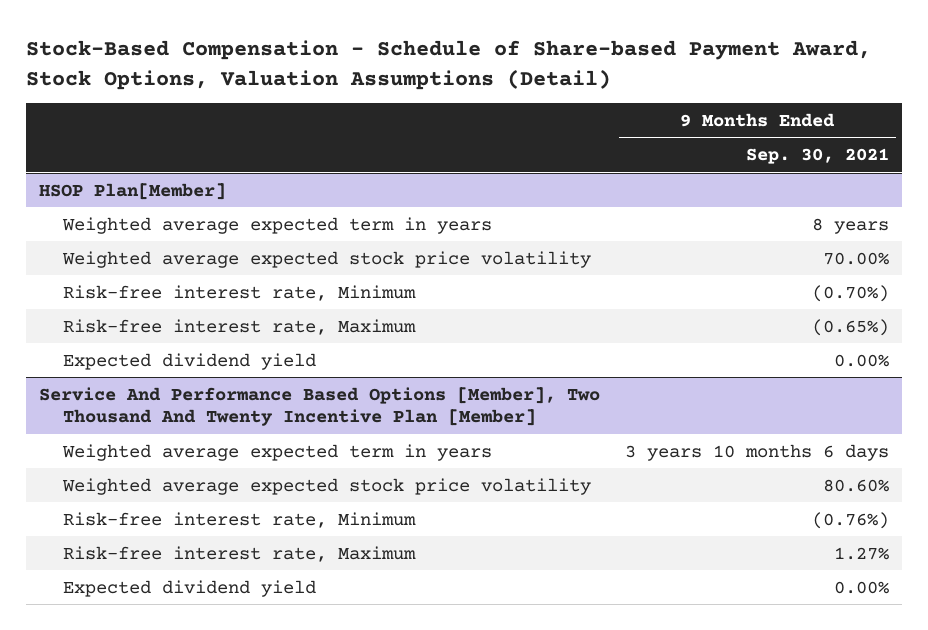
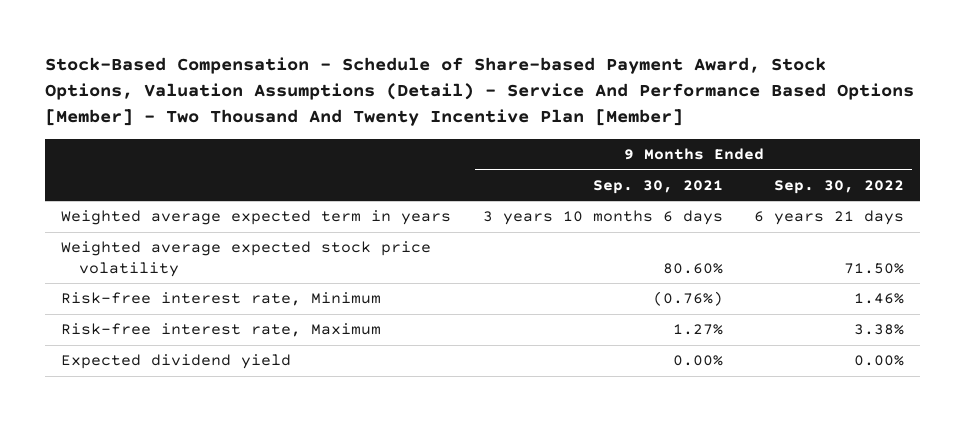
[25,40,871,90] Stock-Based Compensation - Schedule of Share-based Payment Award, Stock Options, Valuation Assumptions (Detail) -> [44,57,914,127] Stock-Based Compensation - Schedule of Share-based Payment Award, Stock Options, Valuation Assumptions (Detail) - Service And Performance Based Options [Member] - Two Thousand And Twenty Incentive Plan [Member]
none -> [774,179,905,194] Sep. 30, 2022
[38,182,226,200] HSOP Plan[Member] -> none
[61,216,492,234] Weighted average expected term in years -> none
[61,250,591,268] Weighted average expected stock price volatility -> none
[62,284,416,301] Risk-free interest rate, Minimum -> none
[62,318,416,335] Risk-free interest rate, Maximum -> none
[62,352,316,370] Expected dividend yield -> none
[38,386,600,427] Service And Performance Based Options [Member], Two Thousand And Twenty Incentive Plan [Member] -> none

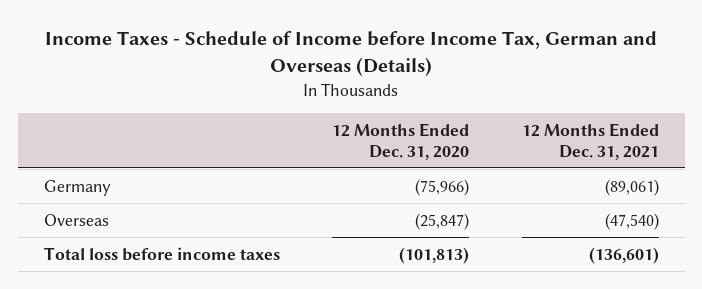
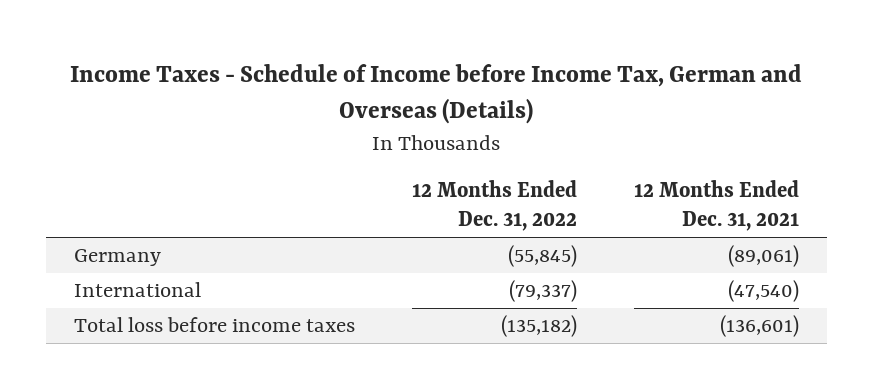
[332,122,470,160] 12 Months Ended Dec. 31, 2020 -> none
none -> [411,180,577,232] 12 Months Ended Dec. 31, 2022
[43,213,109,226] Overseas -> [74,282,202,298] International

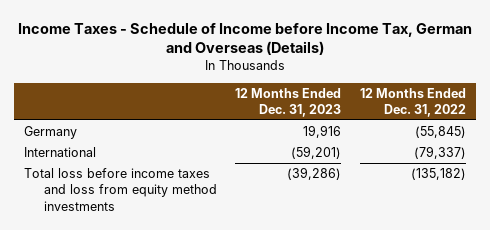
[633,180,799,232] 12 Months Ended Dec. 31, 2021 -> none
none -> [235,87,342,118] 12 Months Ended Dec. 31, 2023
[74,317,356,333] Total loss before income taxes -> [23,167,217,211] Total loss before income taxes and loss from equity method investments

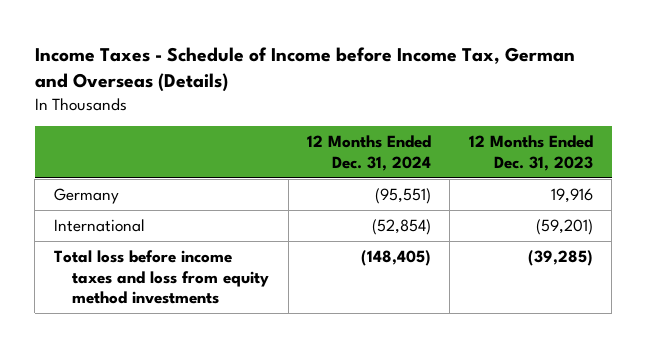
[360,87,467,118] 12 Months Ended Dec. 31, 2022 -> none
none -> [307,135,432,171] 12 Months Ended Dec. 31, 2024
[287,166,342,180] (39,286) -> [527,249,593,266] (39,285)

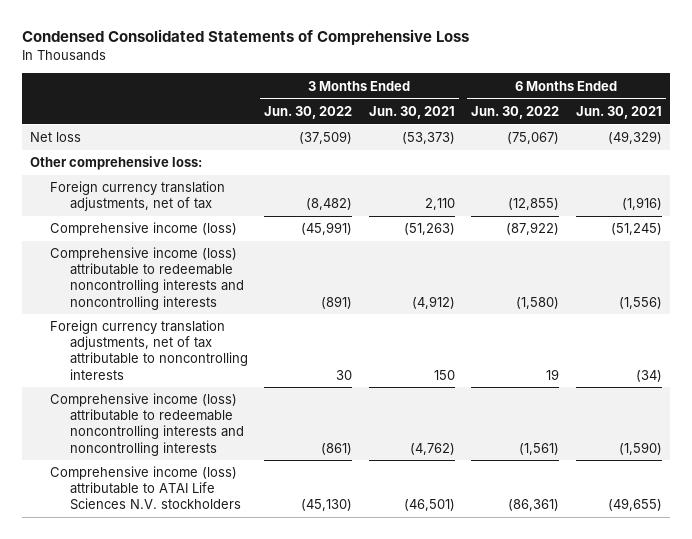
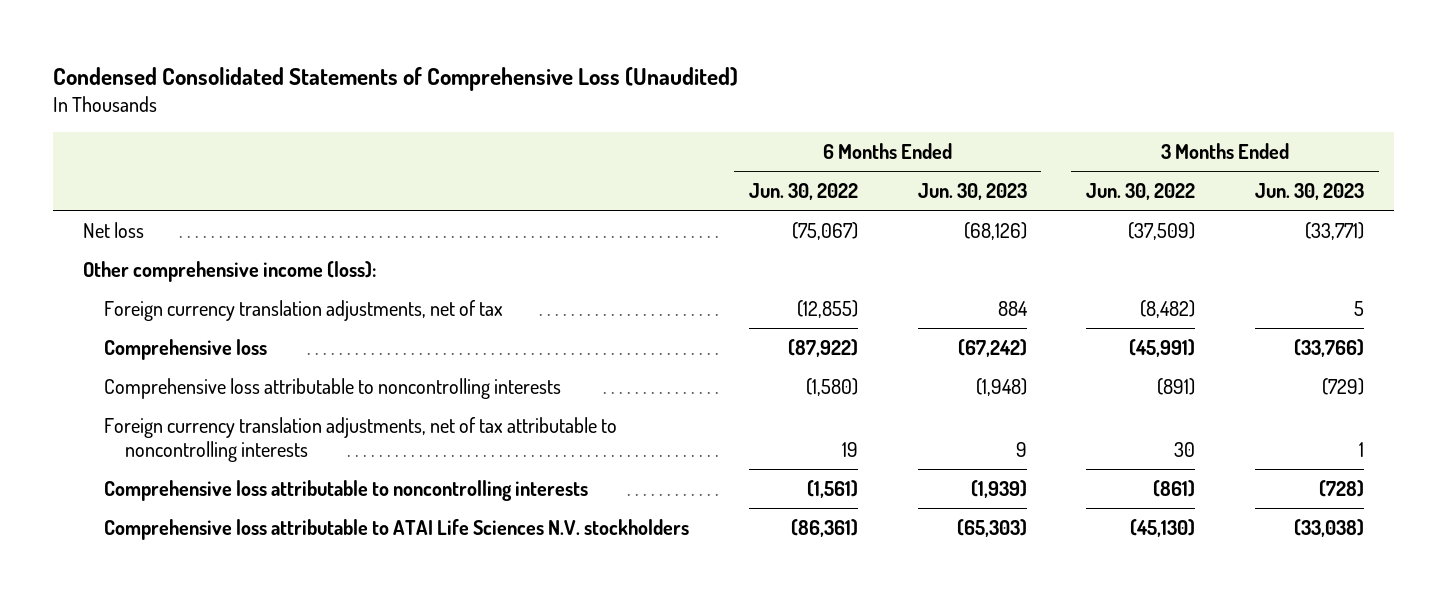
[21,29,469,46] Condensed Consolidated Statements of Comprehensive Loss -> [53,66,739,91] Condensed Consolidated Statements of Comprehensive Loss (Unaudited)
[368,105,455,119] Jun. 30, 2021 -> none
[575,105,662,119] Jun. 30, 2021 -> none
none -> [917,183,1027,201] Jun. 30, 2023
none -> [1254,183,1364,201] Jun. 30, 2023
[30,156,203,171] Other comprehensive loss: -> [83,260,377,282] Other comprehensive income (loss):
[49,222,237,237] Comprehensive income (loss) -> [104,338,268,360] Comprehensive loss
[49,247,244,310] Comprehensive income (loss) attributable to redeemable noncontrolling interests and noncontrolling interests -> [104,377,562,399] Comprehensive loss attributable to noncontrolling interests
[49,393,244,456] Comprehensive income (loss) attributable to redeemable noncontrolling interests and noncontrolling interests -> [104,479,589,501] Comprehensive loss attributable to noncontrolling interests
[49,466,241,511] Comprehensive income (loss) attributable to ATAI Life Sciences N.V. stockholders -> [104,518,690,540] Comprehensive loss attributable to ATAI Life Sciences N.V. stockholders

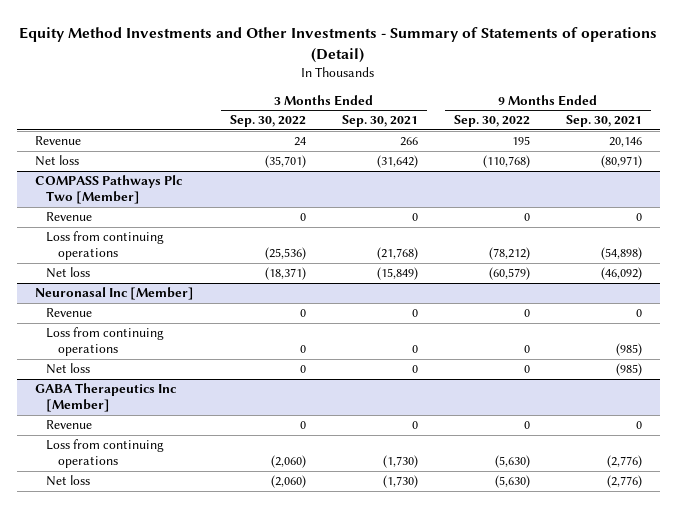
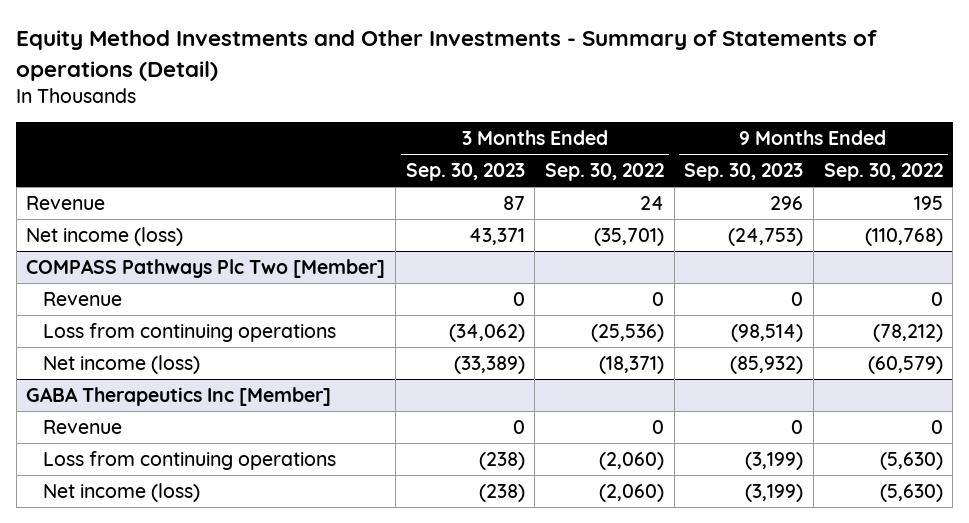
[341,115,418,128] Sep. 30, 2021 -> none
[565,115,642,128] Sep. 30, 2021 -> none
none -> [405,163,525,182] Sep. 30, 2023
none -> [684,163,804,182] Sep. 30, 2023
[35,155,80,167] Net loss -> [26,226,184,246] Net income (loss)
[35,287,195,301] Neuronasal Inc [Member] -> none
[46,308,93,318] Revenue -> none
[46,327,165,356] Loss from continuing operations -> none
[46,363,91,375] Net loss -> none
[46,267,91,279] Net loss -> [43,354,201,374] Net income (loss)
[46,475,91,487] Net loss -> [43,482,201,502] Net income (loss)

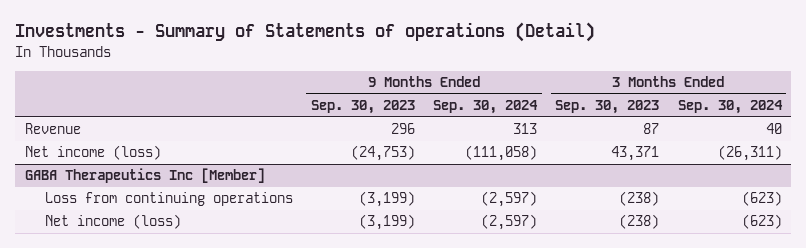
[16,30,878,81] Equity Method Investments and Other Investments - Summary of Statements of operations (Detail) -> [15,22,596,43] Investments - Summary of Statements of operations (Detail)
[544,163,664,182] Sep. 30, 2022 -> none
[823,163,943,182] Sep. 30, 2022 -> none
none -> [433,100,539,115] Sep. 30, 2024
none -> [677,100,783,115] Sep. 30, 2024
[26,258,386,278] COMPASS Pathways Plc Two [Member] -> none
[43,291,123,306] Revenue -> none
[43,322,337,342] Loss from continuing operations -> none
[43,354,201,374] Net income (loss) -> none
[43,419,123,434] Revenue -> none

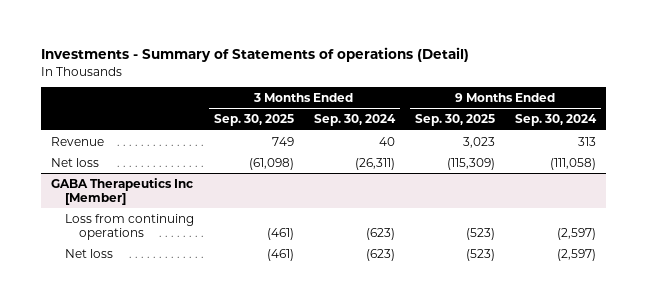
[310,100,415,115] Sep. 30, 2023 -> none
[555,100,660,115] Sep. 30, 2023 -> none
none -> [213,114,294,127] Sep. 30, 2025
none -> [414,114,495,127] Sep. 30, 2025
[24,145,161,161] Net income (loss) -> [50,157,99,167] Net loss
[44,214,181,230] Net income (loss) -> [64,248,113,258] Net loss

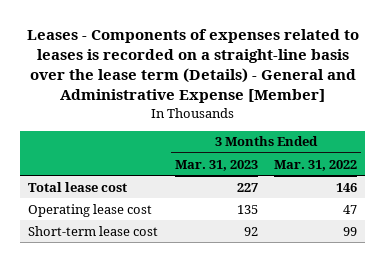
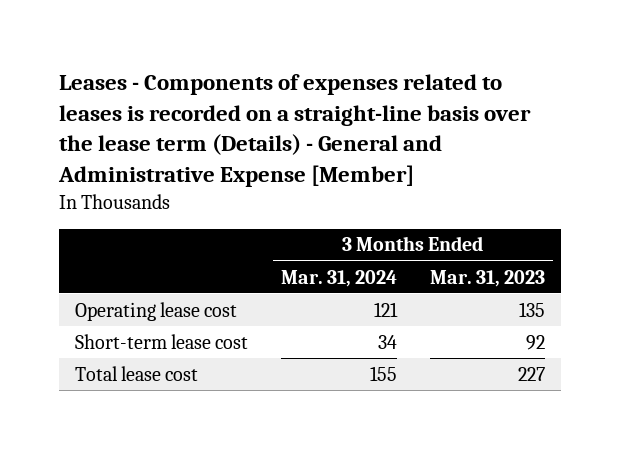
[273,159,357,171] Mar. 31, 2022 -> none
none -> [280,269,397,287] Mar. 31, 2024
[28,181,128,192] Total lease cost -> [75,365,199,381] Total lease cost

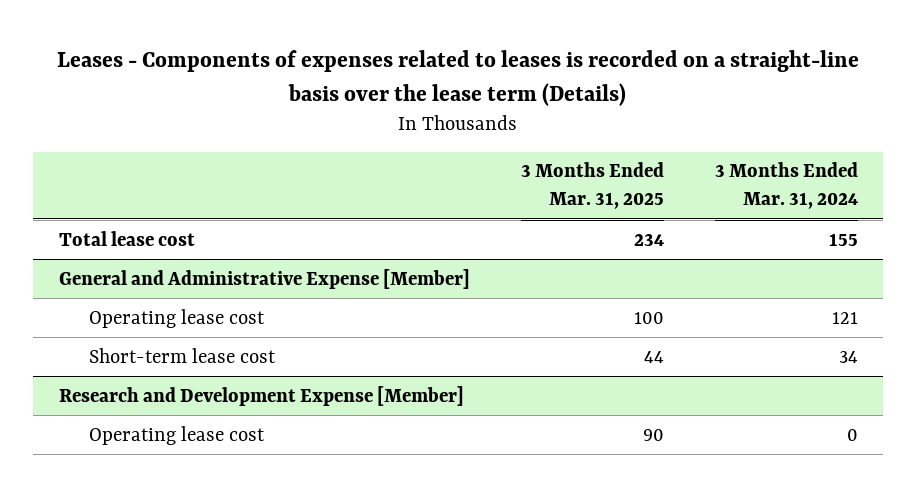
[58,73,532,188] Leases - Components of expenses related to leases is recorded on a straight-line basis over the lease term (Details) - General and Administrative Expense [Member] -> [57,49,860,106] Leases - Components of expenses related to leases is recorded on a straight-line basis over the lease term (Details)
[429,269,545,287] Mar. 31, 2023 -> none
none -> [520,162,664,210] 3 Months Ended Mar. 31, 2025
[75,365,199,381] Total lease cost -> [58,230,195,246] Total lease cost
none -> [58,268,470,289] General and Administrative Expense [Member]
none -> [58,385,464,406] Research and Development Expense [Member]
none -> [89,425,266,445] Operating lease cost

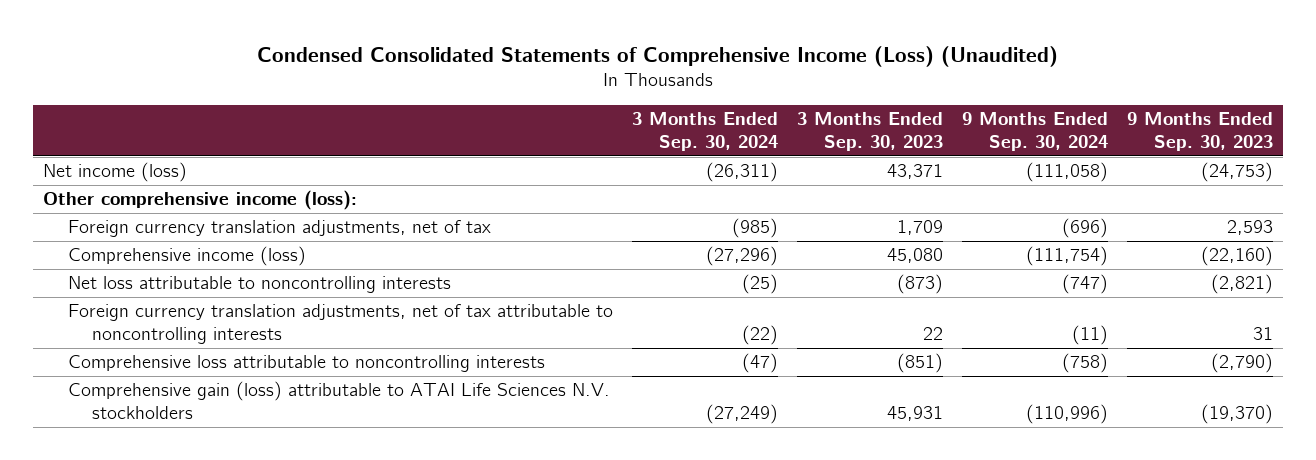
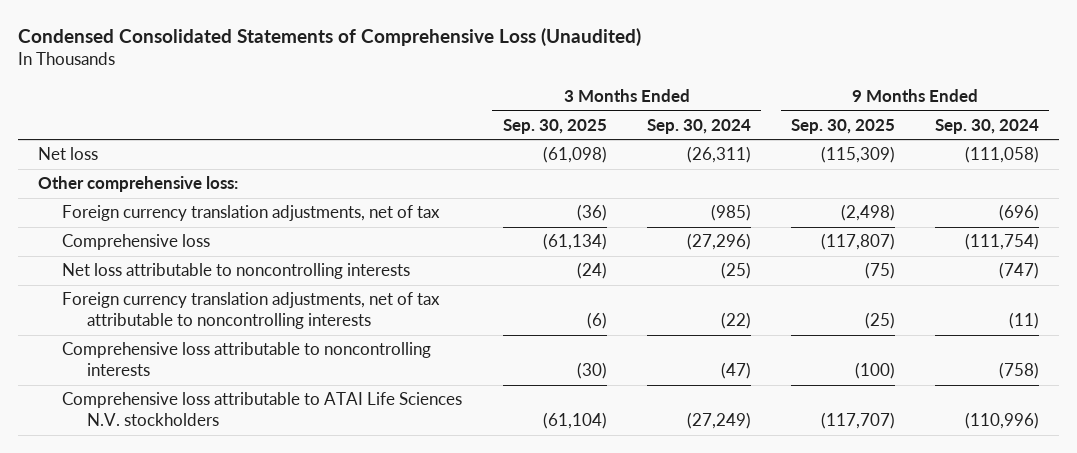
[257,45,1059,67] Condensed Consolidated Statements of Comprehensive Income (Loss) (Unaudited) -> [17,27,641,46] Condensed Consolidated Statements of Comprehensive Loss (Unaudited)
[796,112,943,151] 3 Months Ended Sep. 30, 2023 -> none
[1127,112,1274,151] 9 Months Ended Sep. 30, 2023 -> none
none -> [502,118,607,134] Sep. 30, 2025
none -> [791,118,896,134] Sep. 30, 2025
[42,162,187,183] Net income (loss) -> [37,147,98,161] Net loss
[42,190,357,211] Other comprehensive income (loss): -> [37,176,238,193] Other comprehensive loss:
[67,246,306,267] Comprehensive income (loss) -> [62,234,211,251] Comprehensive loss
[67,381,610,420] Comprehensive gain (loss) attributable to ATAI Life Sciences N.V. stockholders -> [62,392,463,427] Comprehensive loss attributable to ATAI Life Sciences N.V. stockholders

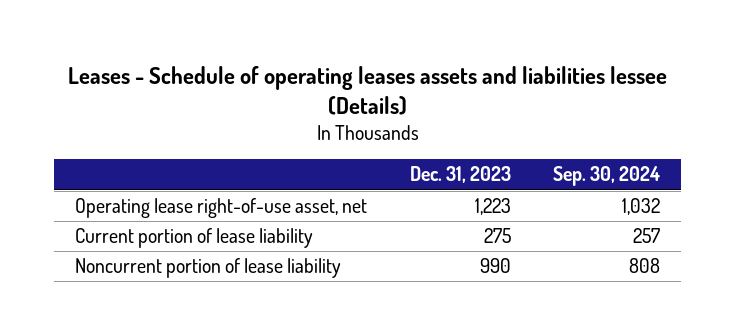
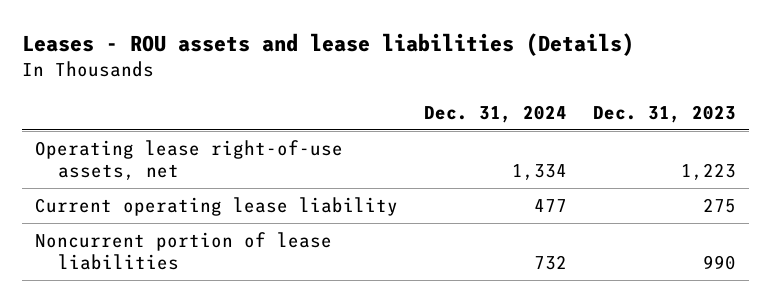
[67,65,667,115] Leases - Schedule of operating leases assets and liabilities lessee (Details) -> [22,33,635,57] Leases - ROU assets and lease liabilities (Details)
[553,166,661,187] Sep. 30, 2024 -> none
none -> [424,104,568,123] Dec. 31, 2024
[74,198,367,219] Operating lease right-of-use asset, net -> [35,140,344,180] Operating lease right-of-use assets, net
[74,228,313,249] Current portion of lease liability -> [35,197,399,217] Current operating lease liability
[74,258,341,279] Noncurrent portion of lease liability -> [35,232,333,270] Noncurrent portion of lease liabilities

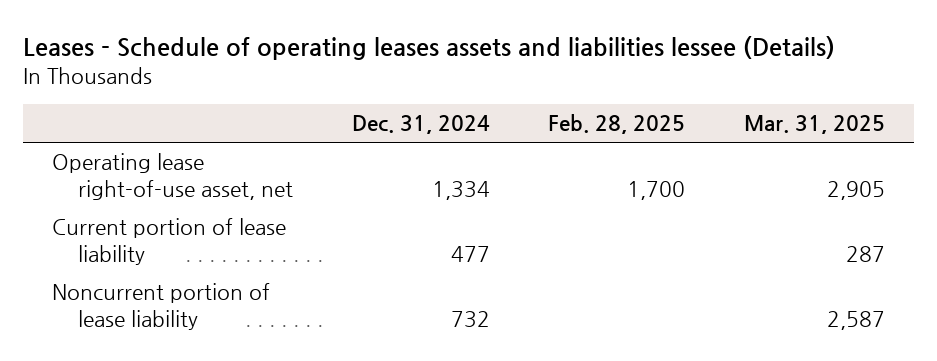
[22,33,635,57] Leases - ROU assets and lease liabilities (Details) -> [23,36,836,61] Leases - Schedule of operating leases assets and liabilities lessee (Details)
[593,104,737,123] Dec. 31, 2023 -> none
none -> [548,114,686,135] Feb. 28, 2025
none -> [743,115,885,135] Mar. 31, 2025
[35,140,344,180] Operating lease right-of-use assets, net -> [52,153,294,200] Operating lease right-of-use asset, net
[35,197,399,217] Current operating lease liability -> [52,218,287,265] Current portion of lease liability
[35,232,333,270] Noncurrent portion of lease liabilities -> [52,283,271,330] Noncurrent portion of lease liability

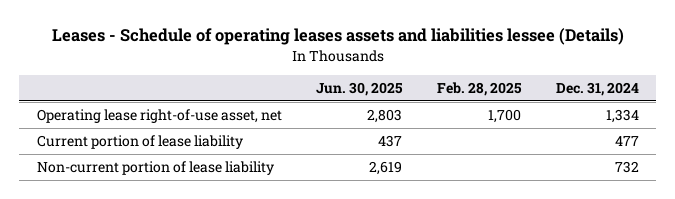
[743,115,885,135] Mar. 31, 2025 -> none
none -> [316,81,404,96] Jun. 30, 2025
[52,283,271,330] Noncurrent portion of lease liability -> [36,161,274,176] Non-current portion of lease liability

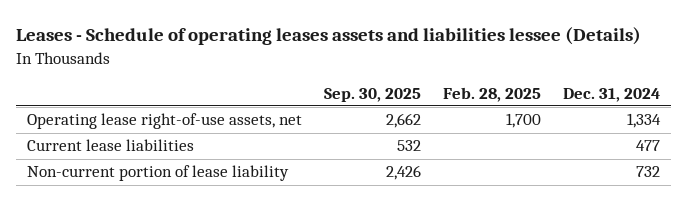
[316,81,404,96] Jun. 30, 2025 -> none
none -> [323,87,421,102] Sep. 30, 2025
[36,109,282,124] Operating lease right-of-use asset, net -> [26,113,302,130] Operating lease right-of-use assets, net
[36,135,243,150] Current portion of lease liability -> [26,139,194,152] Current lease liabilities

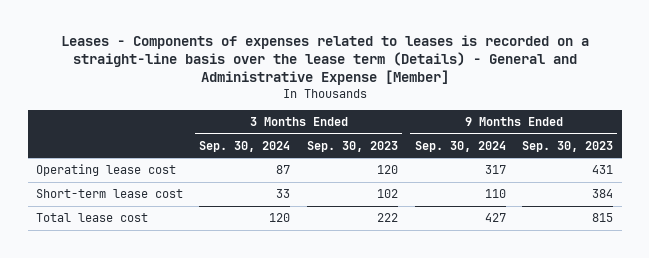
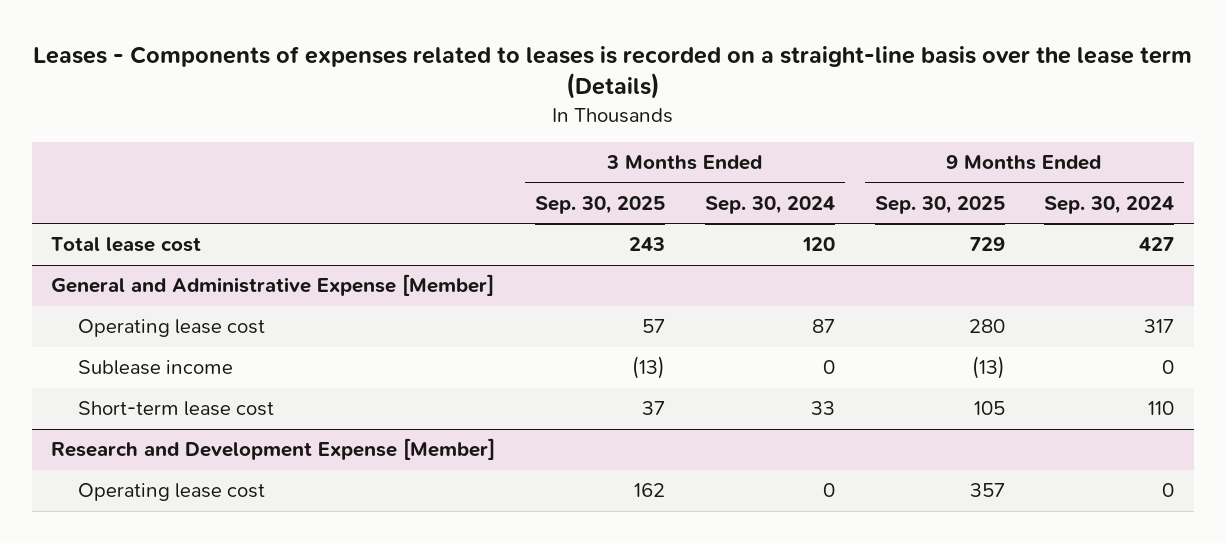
[60,34,589,86] Leases - Components of expenses related to leases is recorded on a straight-line basis over the lease term (Details) - General and Administrative Expense [Member] -> [32,45,1192,100] Leases - Components of expenses related to leases is recorded on a straight-line basis over the lease term (Details)
[307,140,399,152] Sep. 30, 2023 -> none
[522,140,614,152] Sep. 30, 2023 -> none
none -> [535,195,666,214] Sep. 30, 2025
none -> [874,195,1005,214] Sep. 30, 2025
[35,213,148,223] Total lease cost -> [51,237,202,253] Total lease cost
none -> [51,274,495,297] General and Administrative Expense [Member]
none -> [77,360,233,376] Sublease income
none -> [51,438,496,461] Research and Development Expense [Member]
none -> [77,483,265,502] Operating lease cost

